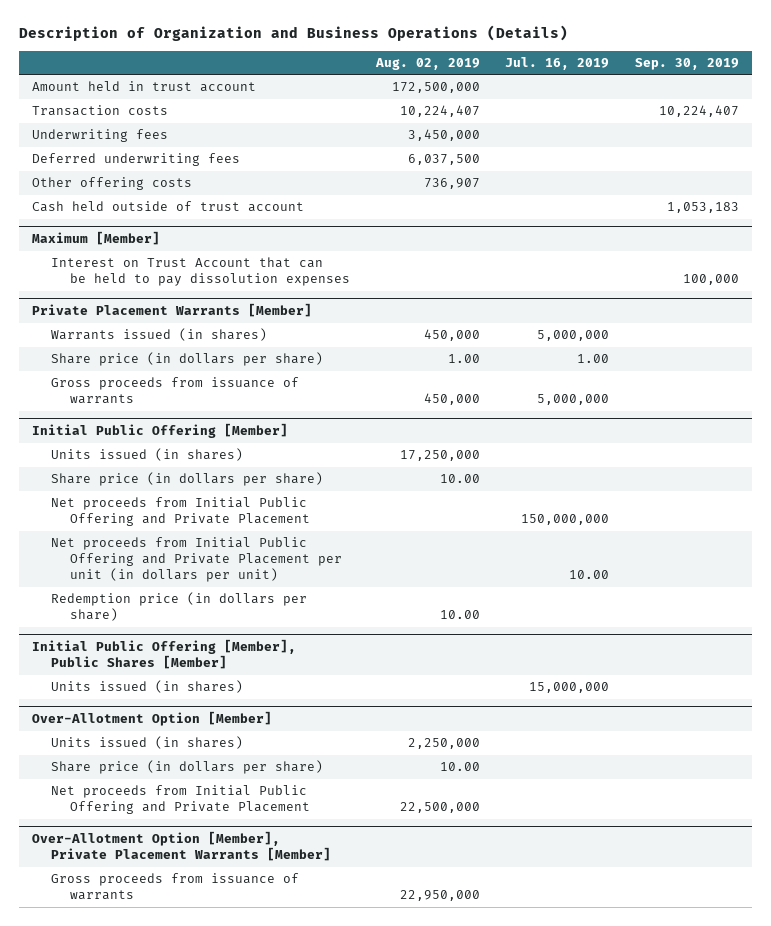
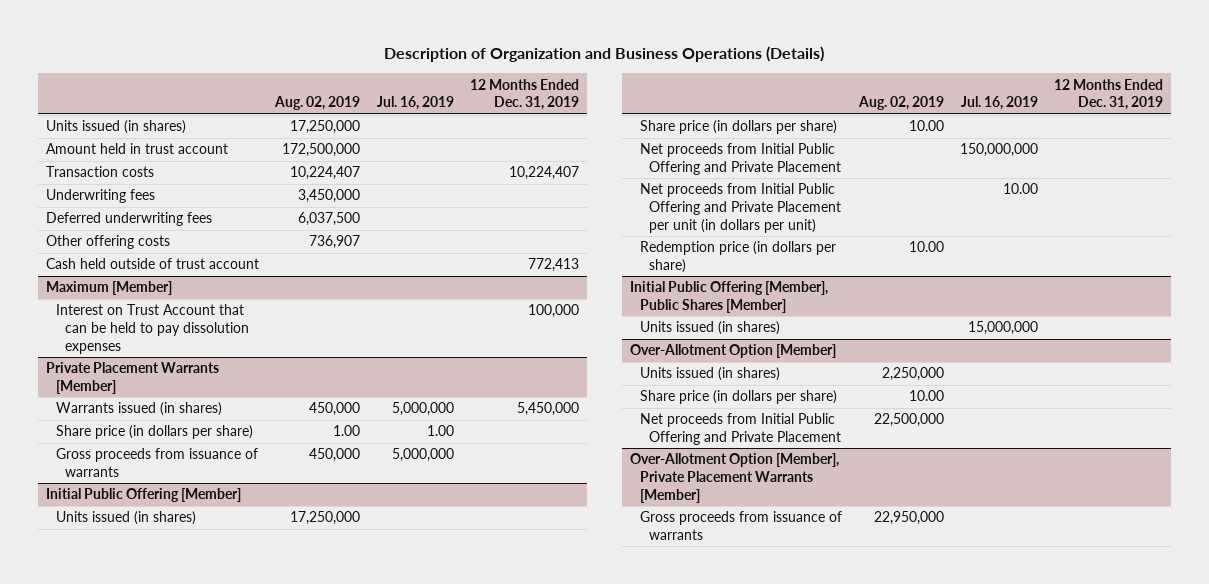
[635,57,740,70] Sep. 30, 2019 -> none
none -> [469,78,579,111] 12 Months Ended Dec. 31, 2019
none -> [45,120,186,135] Units issued (in shares)

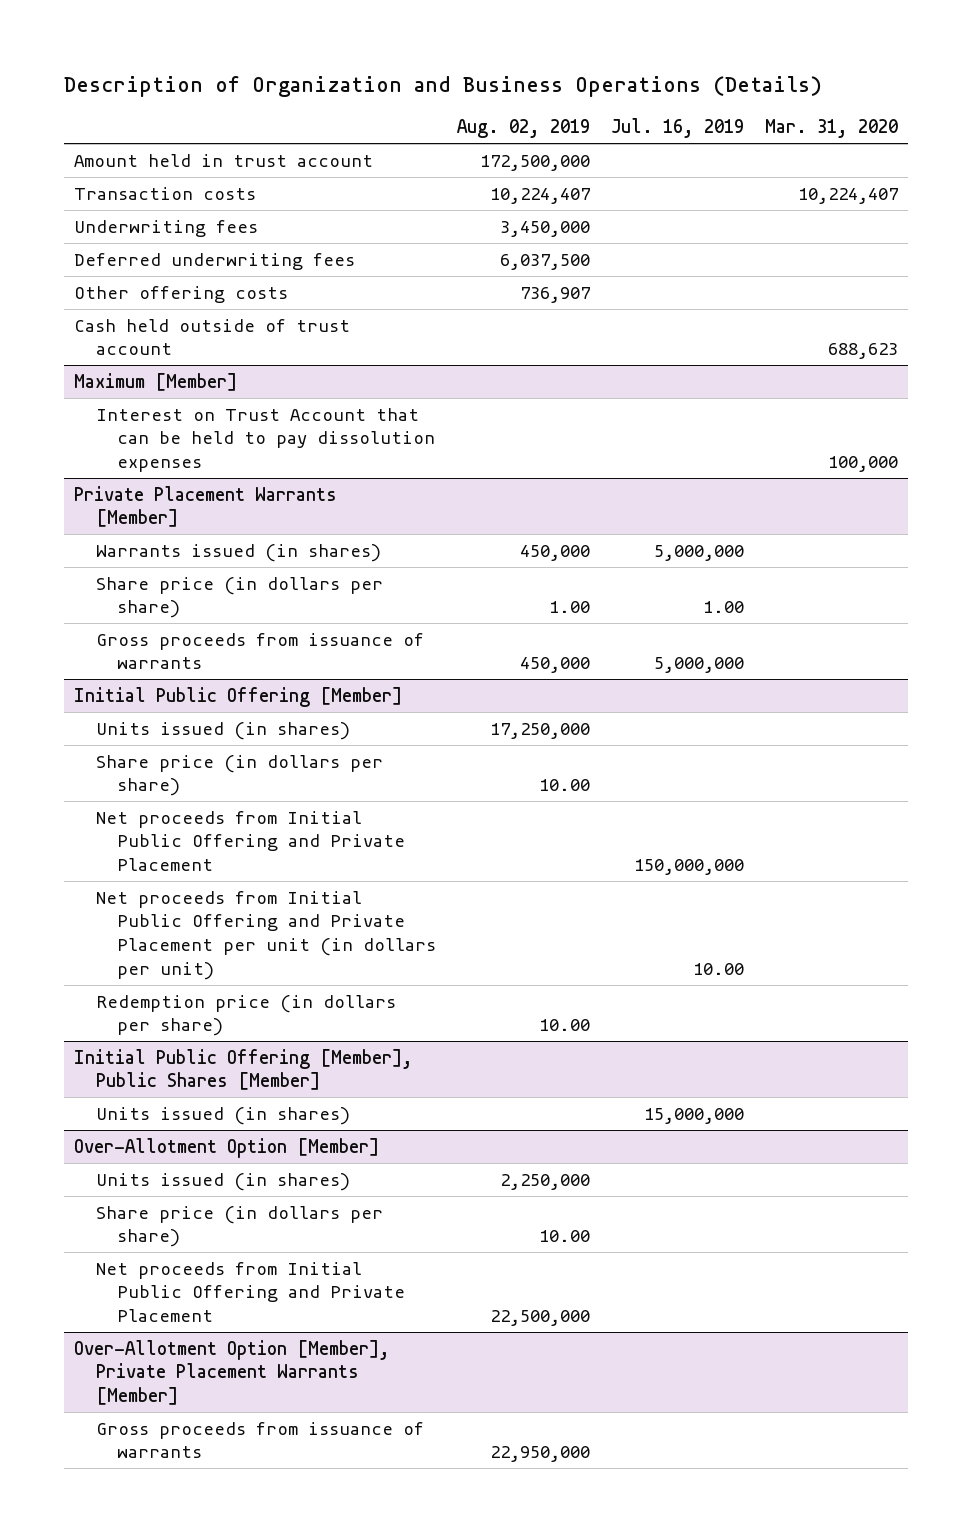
[469,78,579,111] 12 Months Ended Dec. 31, 2019 -> none
none -> [764,119,898,139] Mar. 31, 2020
[45,120,186,135] Units issued (in shares) -> none

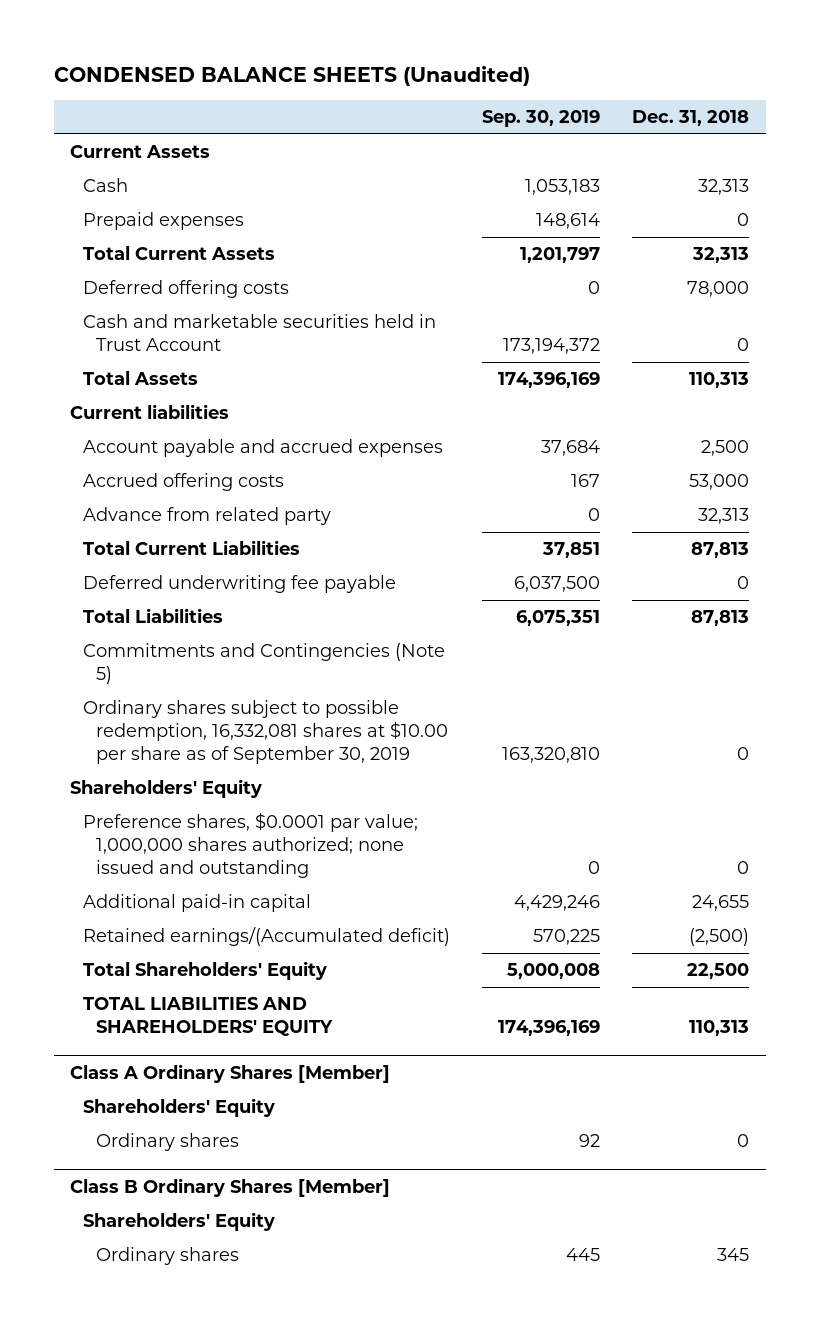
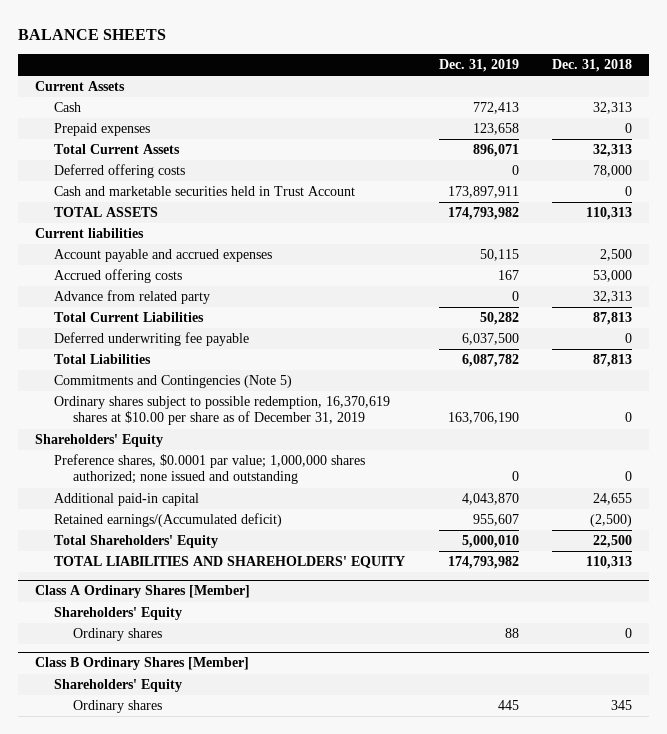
[53,65,530,86] CONDENSED BALANCE SHEETS (Unaudited) -> [18,28,167,40] BALANCE SHEETS
[482,110,601,128] Sep. 30, 2019 -> none
none -> [438,59,519,73] Dec. 31, 2019
[82,371,198,386] Total Assets -> [54,207,159,218] TOTAL ASSETS
[82,700,448,765] Ordinary shares subject to possible redemption, 16,332,081 shares at $10.00 per share as of September 30, 2019 -> [54,396,391,426] Ordinary shares subject to possible redemption, 16,370,619 shares at $10.00 per share as of December 31, 2019

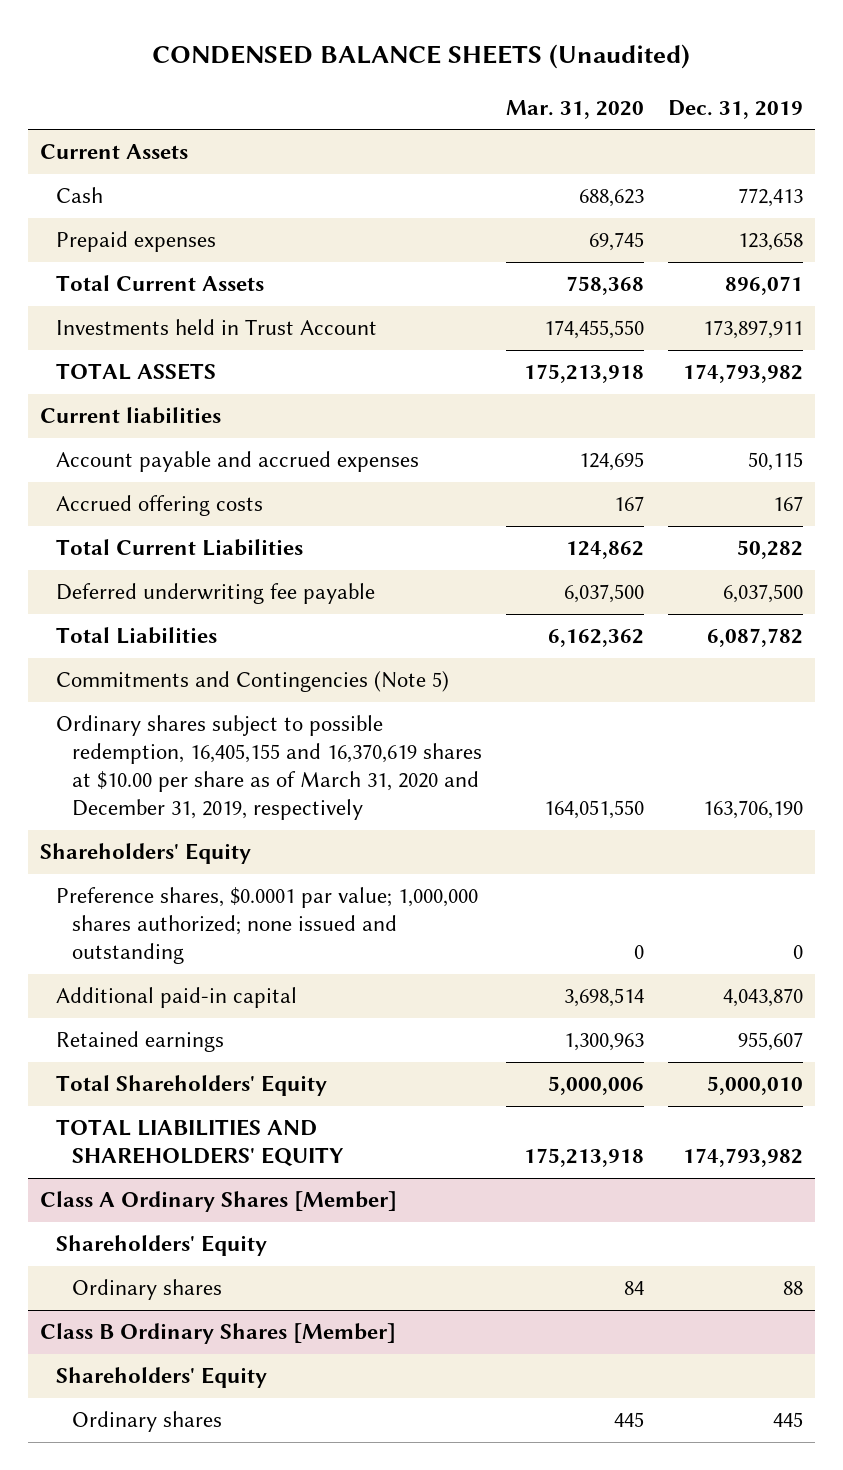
[18,28,167,40] BALANCE SHEETS -> [152,44,691,70] CONDENSED BALANCE SHEETS (Unaudited)
[551,59,632,73] Dec. 31, 2018 -> none
none -> [505,99,644,119] Mar. 31, 2020
[54,164,186,179] Deferred offering costs -> none
[54,186,356,197] Cash and marketable securities held in Trust Account -> [55,319,377,336] Investments held in Trust Account
[54,290,211,305] Advance from related party -> none
[54,396,391,426] Ordinary shares subject to possible redemption, 16,370,619 shares at $10.00 per share as of December 31, 2019 -> [55,715,482,821] Ordinary shares subject to possible redemption, 16,405,155 and 16,370,619 shares at $10.00 per share as of March 31, 2020 and December 31, 2019, respectively
[54,513,283,528] Retained earnings/(Accumulated deficit) -> [55,1031,224,1053] Retained earnings

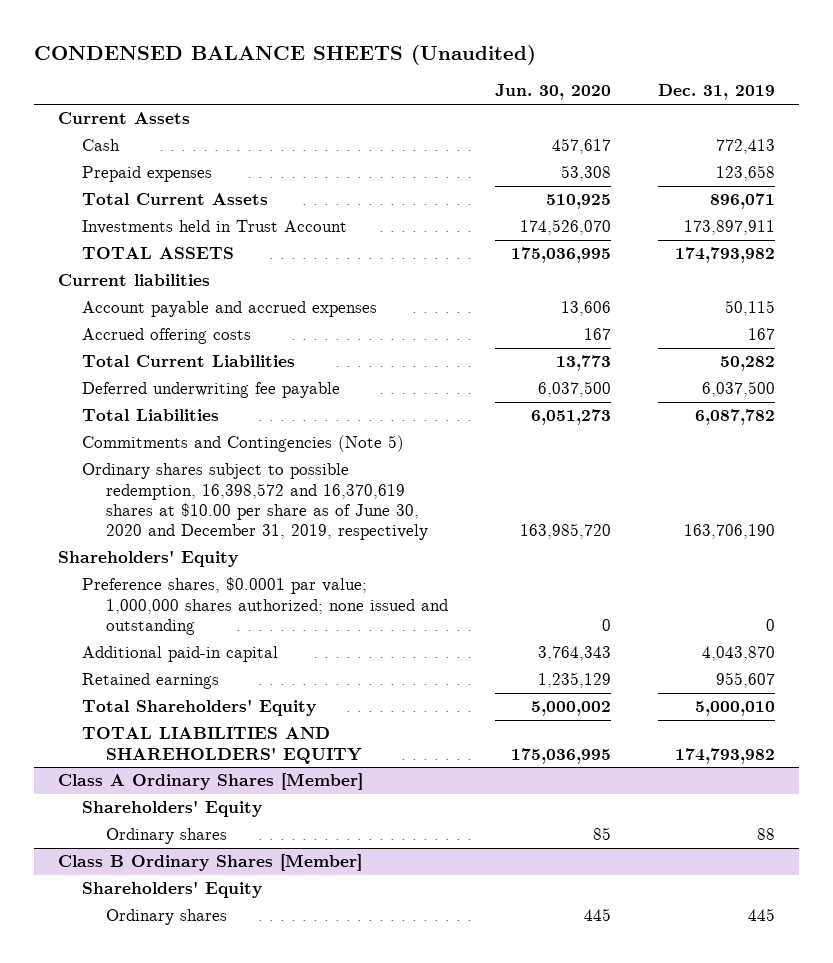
[505,99,644,119] Mar. 31, 2020 -> none
none -> [495,84,612,101] Jun. 30, 2020
[55,715,482,821] Ordinary shares subject to possible redemption, 16,405,155 and 16,370,619 shares at $10.00 per share as of March 31, 2020 and December 31, 2019, respectively -> [82,463,429,541] Ordinary shares subject to possible redemption, 16,398,572 and 16,370,619 shares at $10.00 per share as of June 30, 2020 and December 31, 2019, respectively

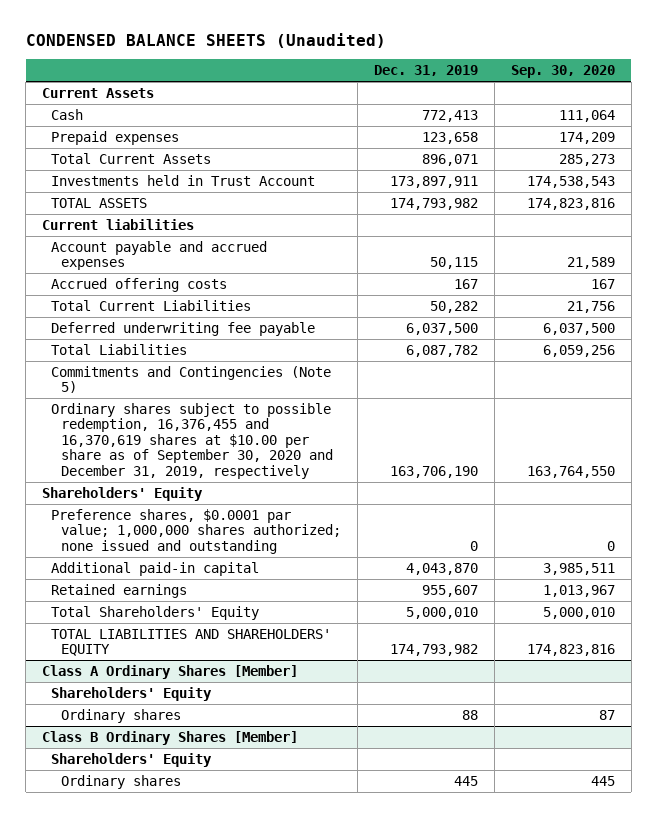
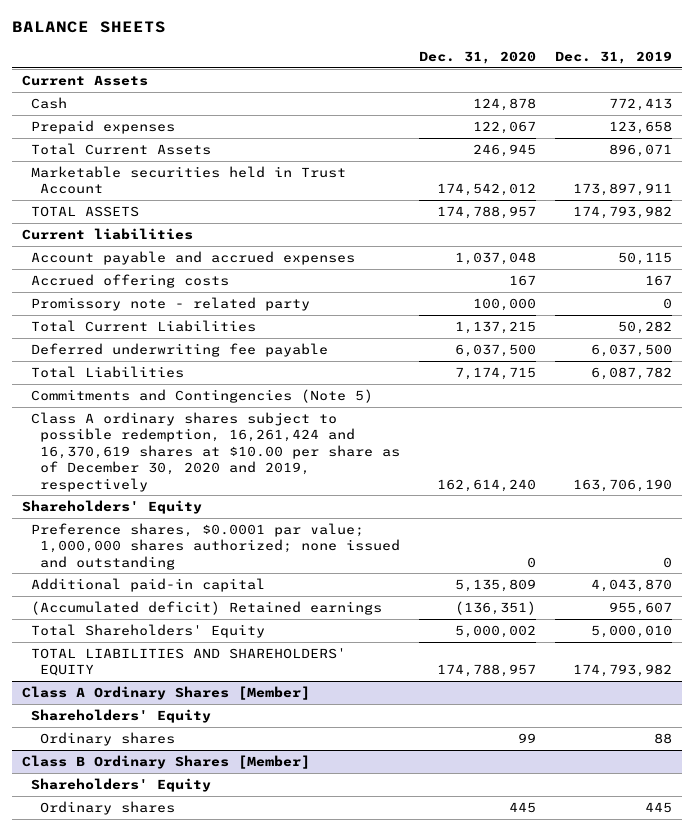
[25,33,386,49] CONDENSED BALANCE SHEETS (Unaudited) -> [12,21,167,34] BALANCE SHEETS
[510,65,615,79] Sep. 30, 2020 -> none
none -> [419,51,537,65] Dec. 31, 2020
[51,174,316,186] Investments held in Trust Account -> [30,165,346,195] Marketable securities held in Trust Account
none -> [30,296,310,311] Promissory note - related party
[51,402,334,479] Ordinary shares subject to possible redemption, 16,376,455 and 16,370,619 shares at $10.00 per share as of September 30, 2020 and December 31, 2019, respectively -> [30,411,401,492] Class A ordinary shares subject to possible redemption, 16,261,424 and 16,370,619 shares at $10.00 per share as of December 30, 2020 and 2019, respectively
[51,583,188,598] Retained earnings -> [30,600,382,615] (Accumulated deficit) Retained earnings

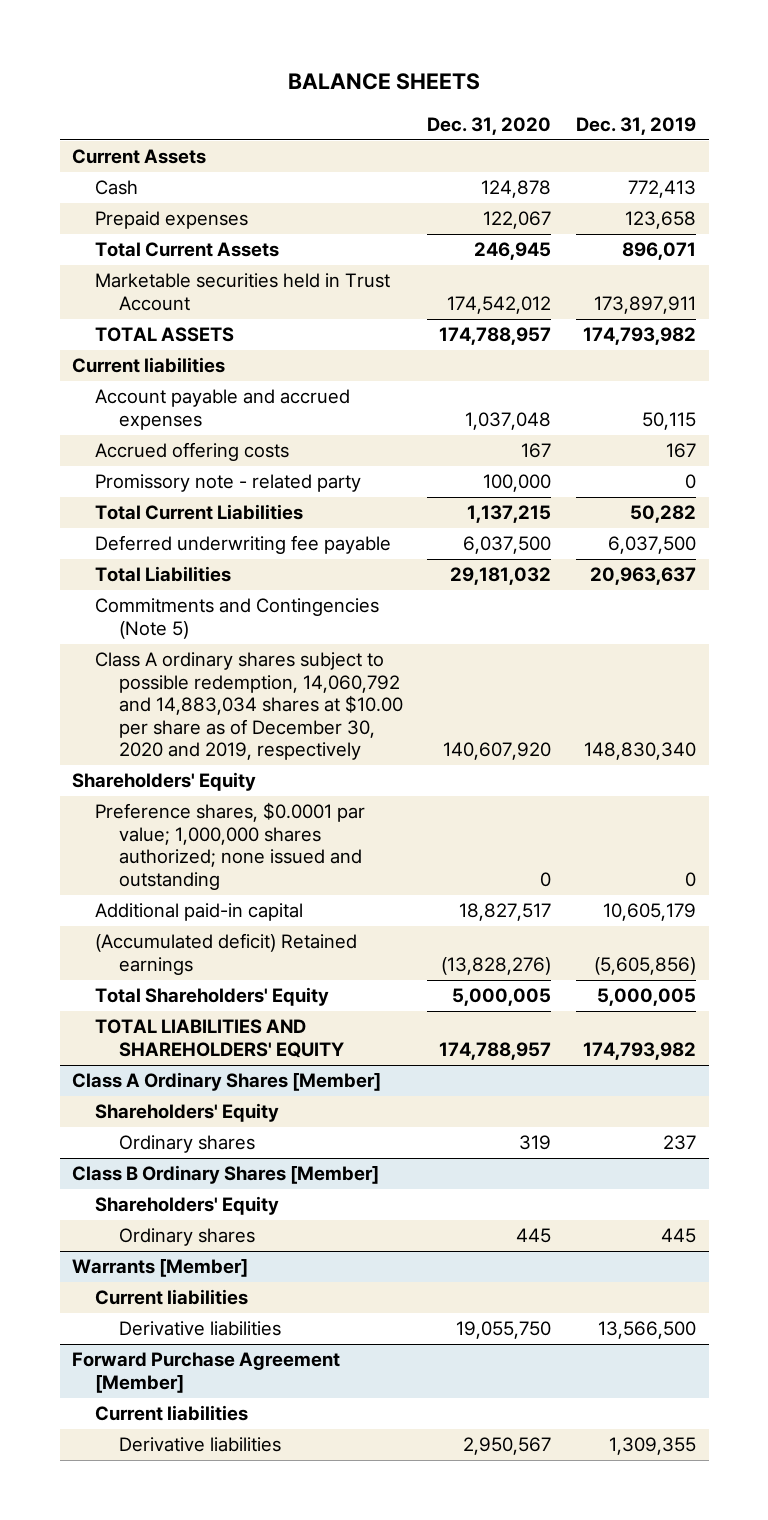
[455,366,537,380] 7,174,715 -> [450,567,552,586] 29,181,032
[591,366,673,380] 6,087,782 -> [590,567,697,586] 20,963,637
[30,411,401,492] Class A ordinary shares subject to possible redemption, 16,261,424 and 16,370,619 shares at $10.00 per share as of December 30, 2020 and 2019, respectively -> [95,652,403,761] Class A ordinary shares subject to possible redemption, 14,060,792 and 14,883,034 shares at $10.00 per share as of December 30, 2020 and 2019, respectively
[437,478,537,492] 162,614,240 -> [443,742,552,761] 140,607,920
[573,478,673,492] 163,706,190 -> [584,742,697,761] 148,830,340
[455,578,537,592] 5,135,809 -> [459,903,552,922] 18,827,517
[591,578,673,592] 4,043,870 -> [603,903,697,922] 10,605,179
[455,600,537,615] (136,351) -> [441,956,552,975] (13,828,276)
[609,601,673,615] 955,607 -> [594,956,697,975] (5,605,856)
[455,624,537,638] 5,000,002 -> [452,988,552,1007] 5,000,005
[591,624,673,638] 5,000,010 -> [597,988,697,1007] 5,000,005
[518,732,537,743] 99 -> [519,1135,552,1151] 319
[654,732,673,744] 88 -> [663,1135,697,1151] 237
none -> [71,1259,248,1278] Warrants [Member]
none -> [95,1289,249,1306] Current liabilities
none -> [118,1321,281,1337] Derivative liabilities
none -> [71,1352,340,1393] Forward Purchase Agreement [Member]
none -> [95,1405,249,1422] Current liabilities
none -> [118,1437,281,1453] Derivative liabilities

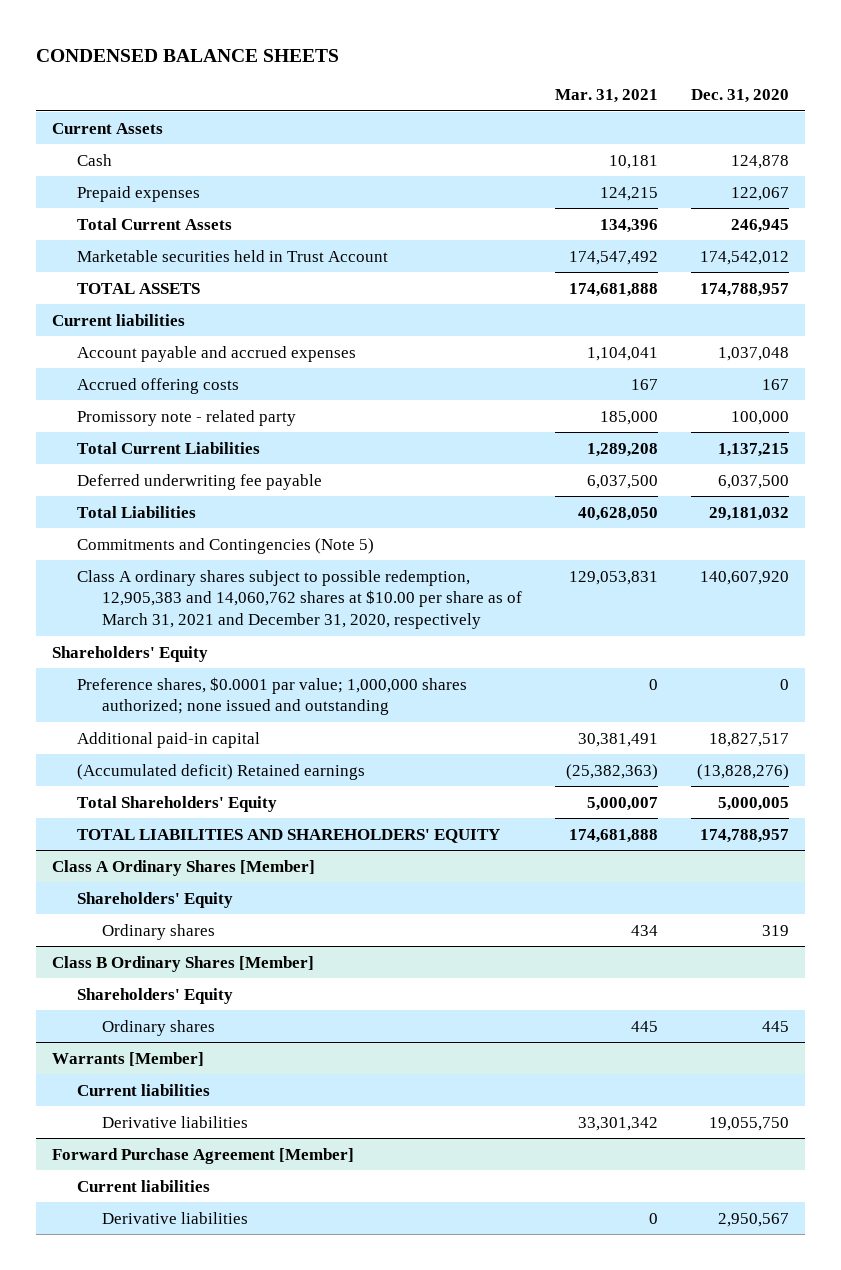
[288,73,481,91] BALANCE SHEETS -> [35,48,339,62] CONDENSED BALANCE SHEETS
[576,116,697,135] Dec. 31, 2019 -> none
none -> [554,89,658,104] Mar. 31, 2021
[95,652,403,761] Class A ordinary shares subject to possible redemption, 14,060,792 and 14,883,034 shares at $10.00 per share as of December 30, 2020 and 2019, respectively -> [76,569,522,630] Class A ordinary shares subject to possible redemption, 12,905,383 and 14,060,762 shares at $10.00 per share as of March 31, 2021 and December 31, 2020, respectively

